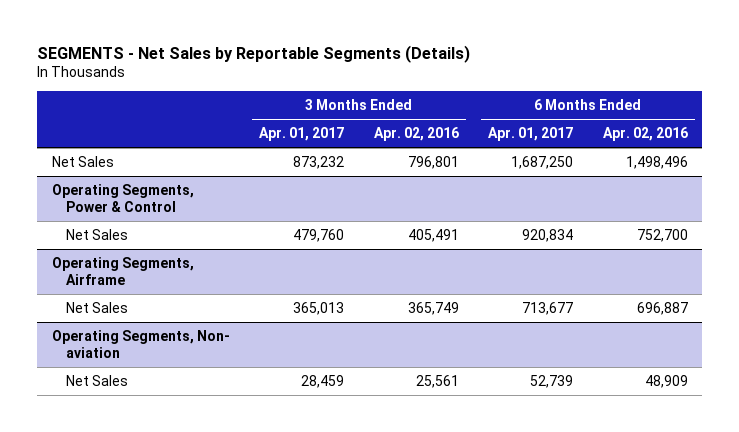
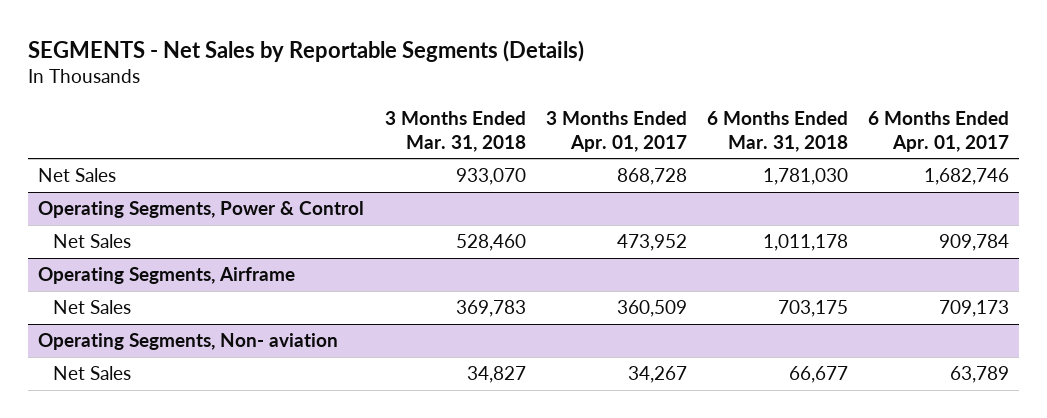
[373,127,459,142] Apr. 02, 2016 -> none
[602,127,688,142] Apr. 02, 2016 -> none
none -> [384,111,526,152] 3 Months Ended Mar. 31, 2018
none -> [706,111,848,152] 6 Months Ended Mar. 31, 2018
[293,155,345,169] 873,232 -> [616,168,687,186] 868,728
[511,155,574,169] 1,687,250 -> [923,168,1009,186] 1,682,746
[293,228,345,242] 479,760 -> [616,234,687,252] 473,952
[522,228,574,242] 920,834 -> [938,234,1009,252] 909,784
[293,301,345,315] 365,013 -> [616,300,687,318] 360,509
[522,301,574,315] 713,677 -> [938,300,1009,318] 709,173
[301,374,345,388] 28,459 -> [627,366,687,384] 34,267
[530,374,574,388] 52,739 -> [949,366,1009,384] 63,789

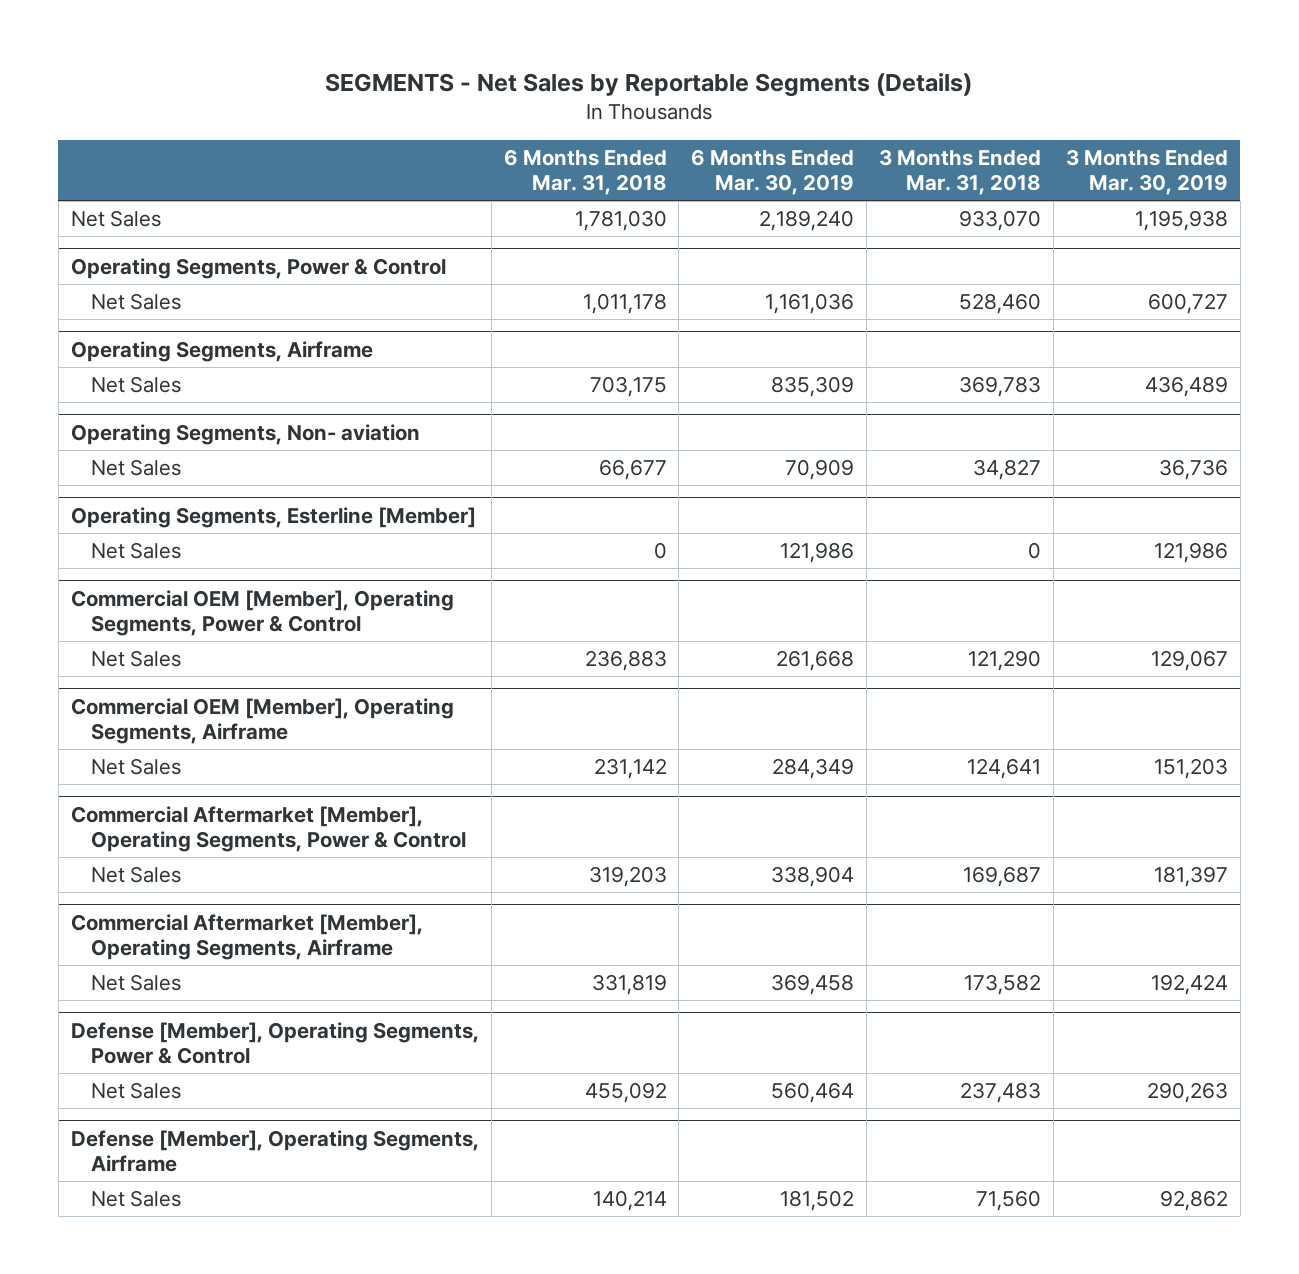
[545,111,687,152] 3 Months Ended Apr. 01, 2017 -> none
[867,111,1009,152] 6 Months Ended Apr. 01, 2017 -> none
none -> [691,149,855,196] 6 Months Ended Mar. 30, 2019
none -> [1066,149,1229,196] 3 Months Ended Mar. 30, 2019
none -> [70,506,476,528] Operating Segments, Esterline [Member]
none -> [90,541,181,559] Net Sales
none -> [70,589,454,636] Commercial OEM [Member], Operating Segments, Power & Control
none -> [90,649,181,667] Net Sales
none -> [70,697,454,744] Commercial OEM [Member], Operating Segments, Airframe
none -> [90,757,181,775] Net Sales
none -> [70,805,466,852] Commercial Aftermarket [Member], Operating Segments, Power & Control
none -> [90,865,181,883] Net Sales
none -> [70,913,423,960] Commercial Aftermarket [Member], Operating Segments, Airframe
none -> [90,973,181,991] Net Sales
none -> [70,1021,479,1064] Defense [Member], Operating Segments, Power & Control
none -> [90,1081,181,1099] Net Sales
none -> [70,1129,479,1172] Defense [Member], Operating Segments, Airframe
none -> [90,1189,181,1207] Net Sales

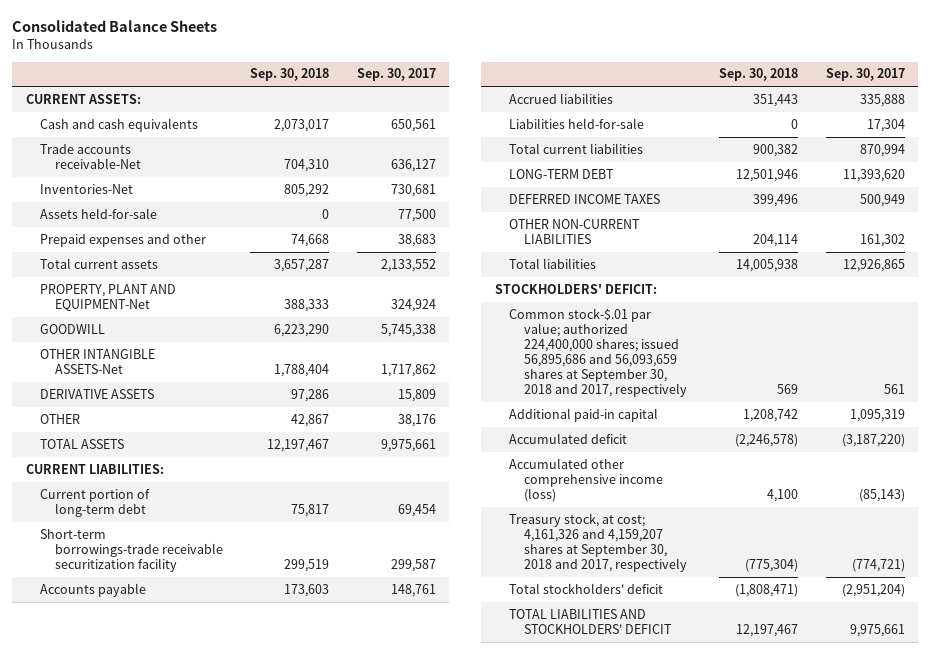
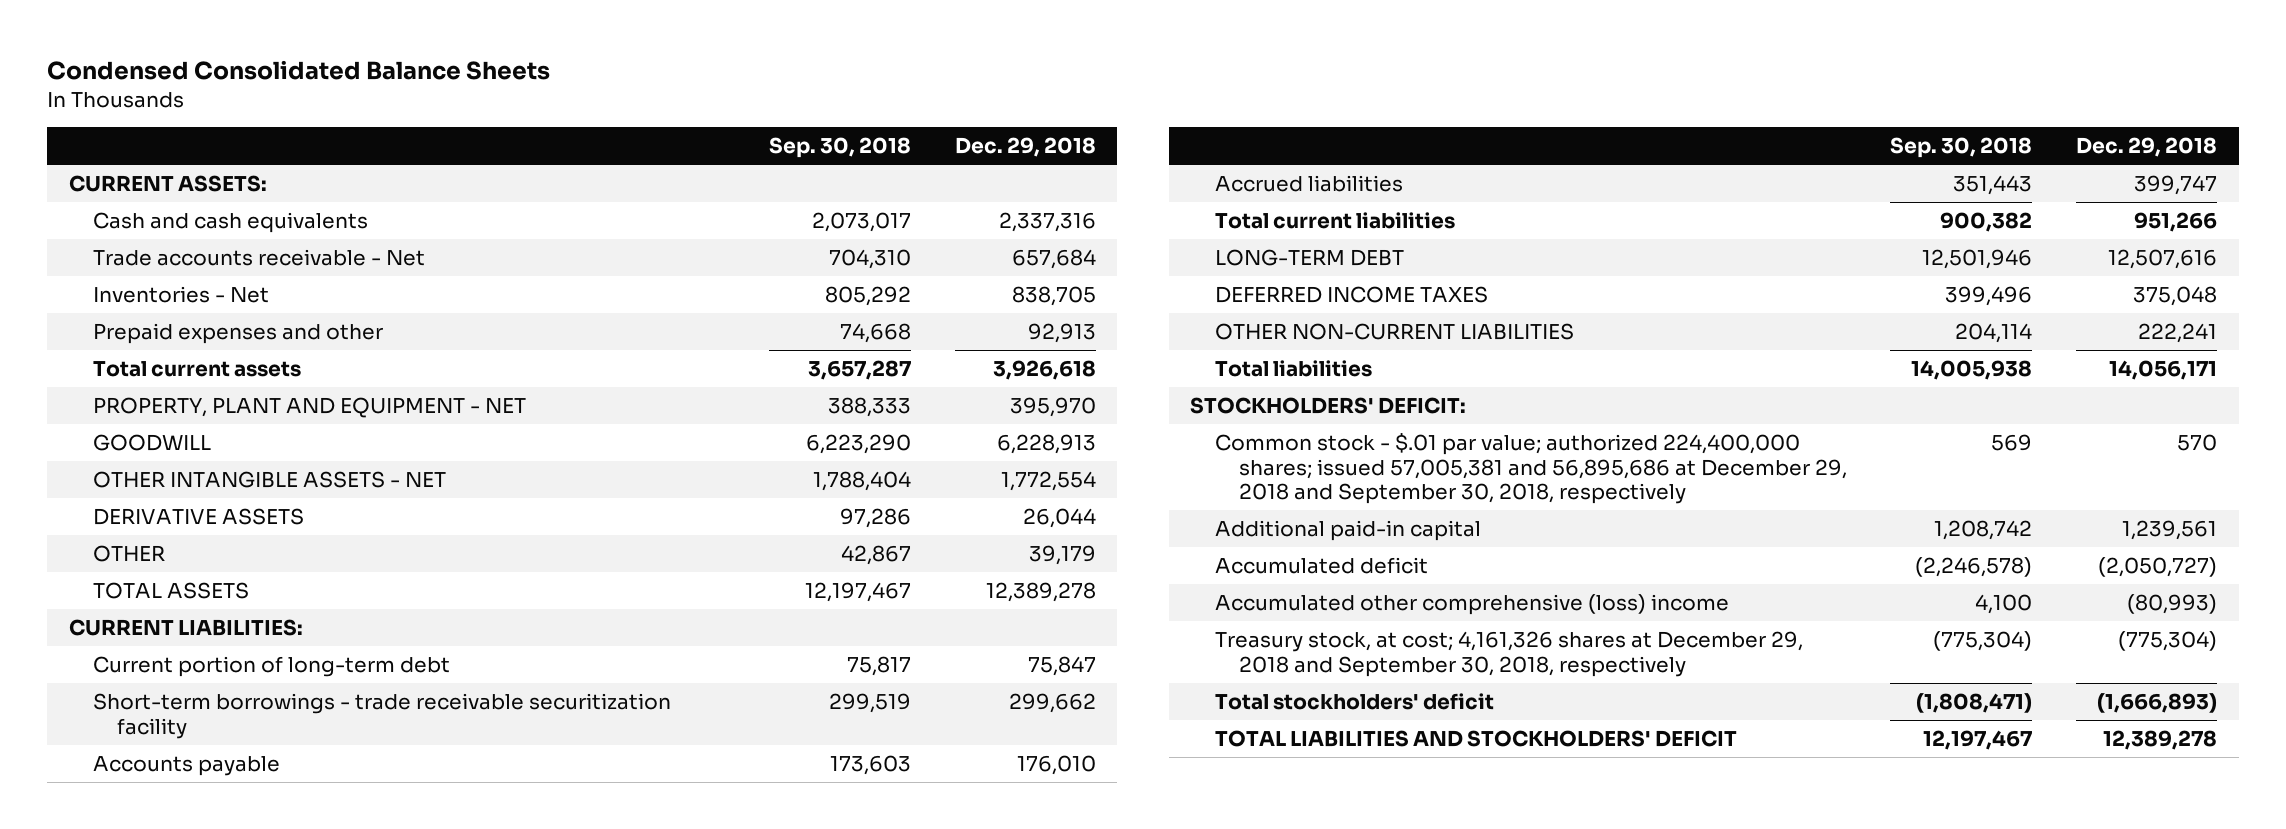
[12,19,218,32] Consolidated Balance Sheets -> [47,59,551,80] Condensed Consolidated Balance Sheets
[356,68,436,82] Sep. 30, 2017 -> none
none -> [954,137,1096,158] Dec. 29, 2018
[40,207,158,219] Assets held-for-sale -> none
[40,143,141,170] Trade accounts receivable-Net -> [93,249,426,267] Trade accounts receivable - Net
[40,183,134,194] Inventories-Net -> [93,286,270,304] Inventories - Net
[40,283,177,312] PROPERTY, PLANT AND EQUIPMENT-Net -> [93,397,527,419] PROPERTY, PLANT AND EQUIPMENT - NET
[40,348,156,375] OTHER INTANGIBLE ASSETS-Net -> [93,471,447,489] OTHER INTANGIBLE ASSETS - NET
[40,528,223,573] Short-term borrowings-trade receivable securitization facility -> [93,693,672,739] Short-term borrowings - trade receivable securitization facility
[509,117,645,129] Liabilities held-for-sale -> none
[509,307,687,398] Common stock-$.01 par value; authorized 224,400,000 shares; issued 56,895,686 and 56,093,659 shares at September 30, 2018 and 2017, respectively -> [1214,433,1847,505] Common stock - $.01 par value; authorized 224,400,000 shares; issued 57,005,381 and 56,895,686 at December 29, 2018 and September 30, 2018, respectively
[509,457,663,503] Accumulated other comprehensive income (loss) -> [1214,594,1729,616] Accumulated other comprehensive (loss) income
[509,512,687,573] Treasury stock, at cost; 4,161,326 and 4,159,207 shares at September 30, 2018 and 2017, respectively -> [1214,631,1803,677] Treasury stock, at cost; 4,161,326 shares at December 29, 2018 and September 30, 2018, respectively

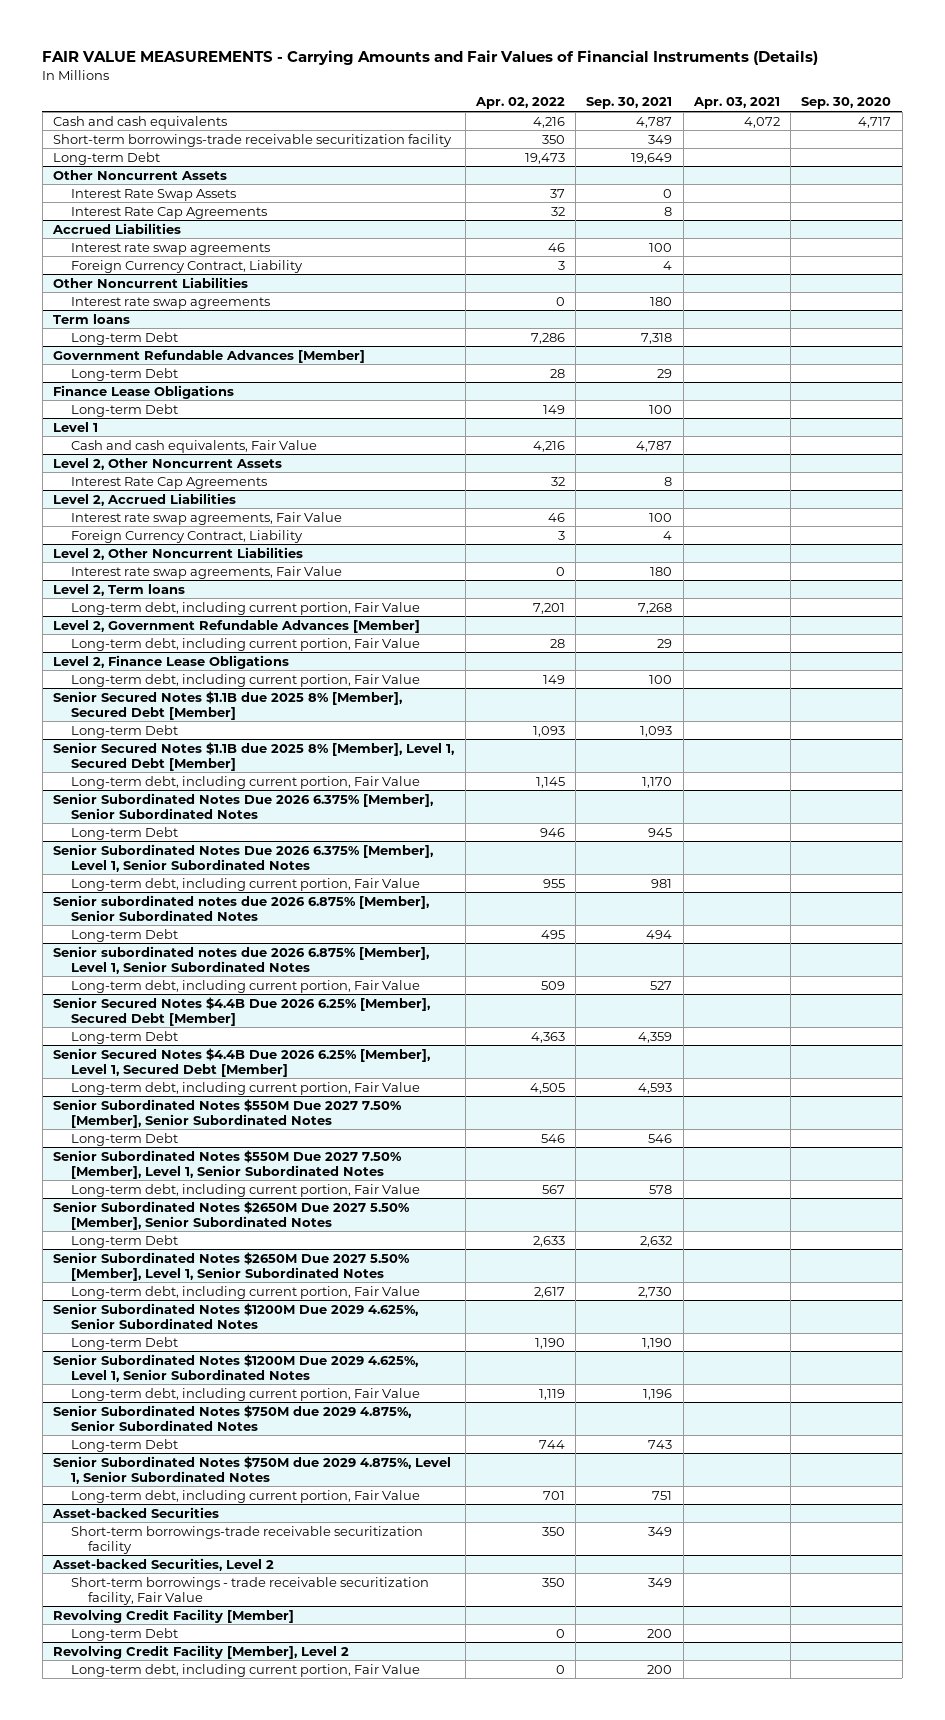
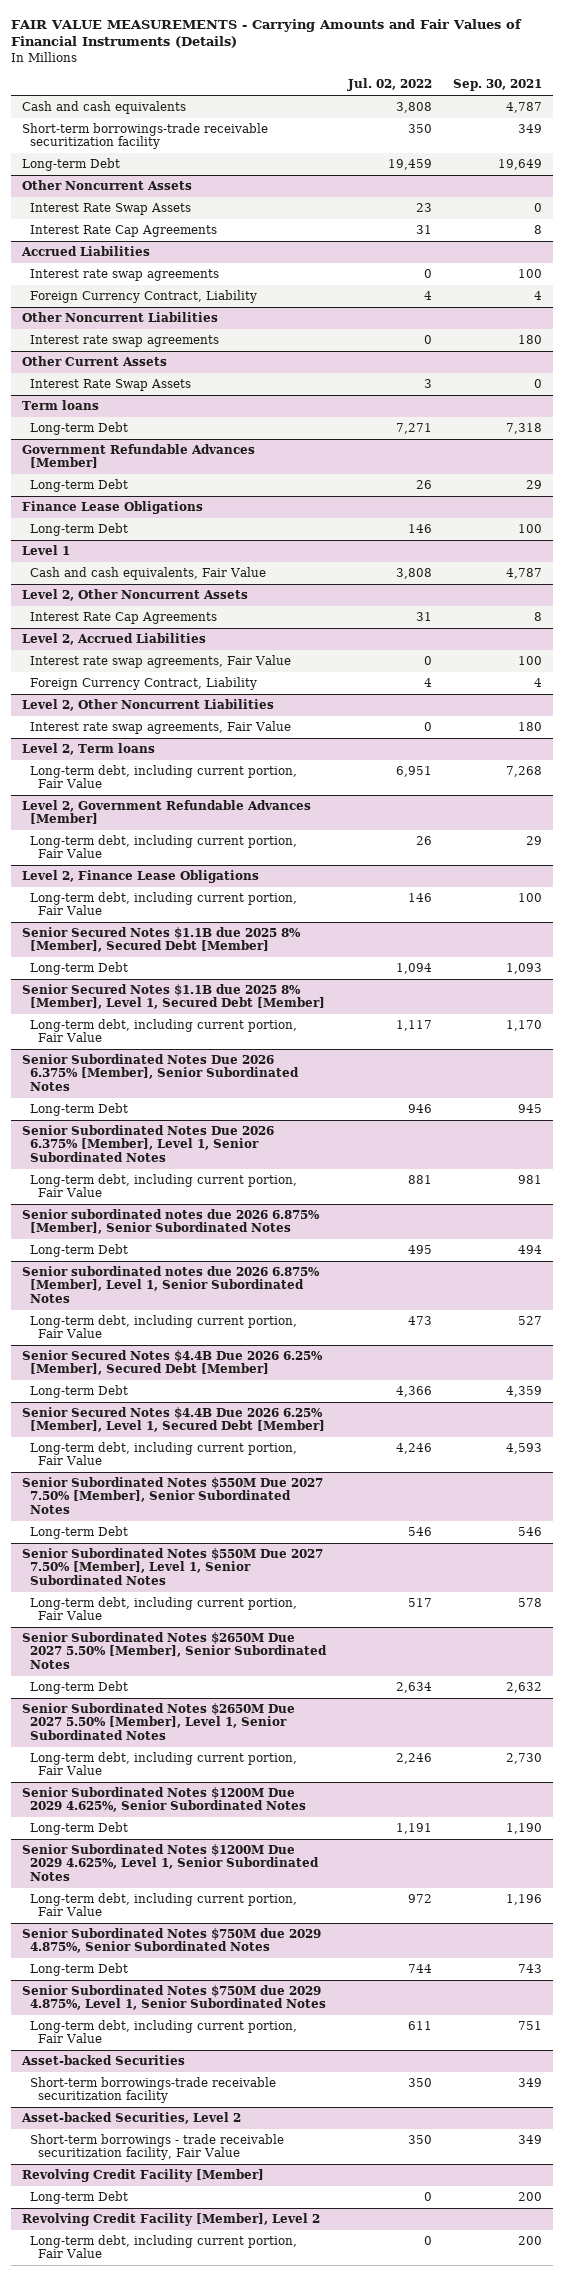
[474,97,565,110] Apr. 02, 2022 -> none
[692,97,780,110] Apr. 03, 2021 -> none
[801,97,892,110] Sep. 30, 2020 -> none
none -> [346,78,432,92] Jul. 02, 2022
none -> [21,356,167,367] Other Current Assets
none -> [30,379,192,392] Interest Rate Swap Assets

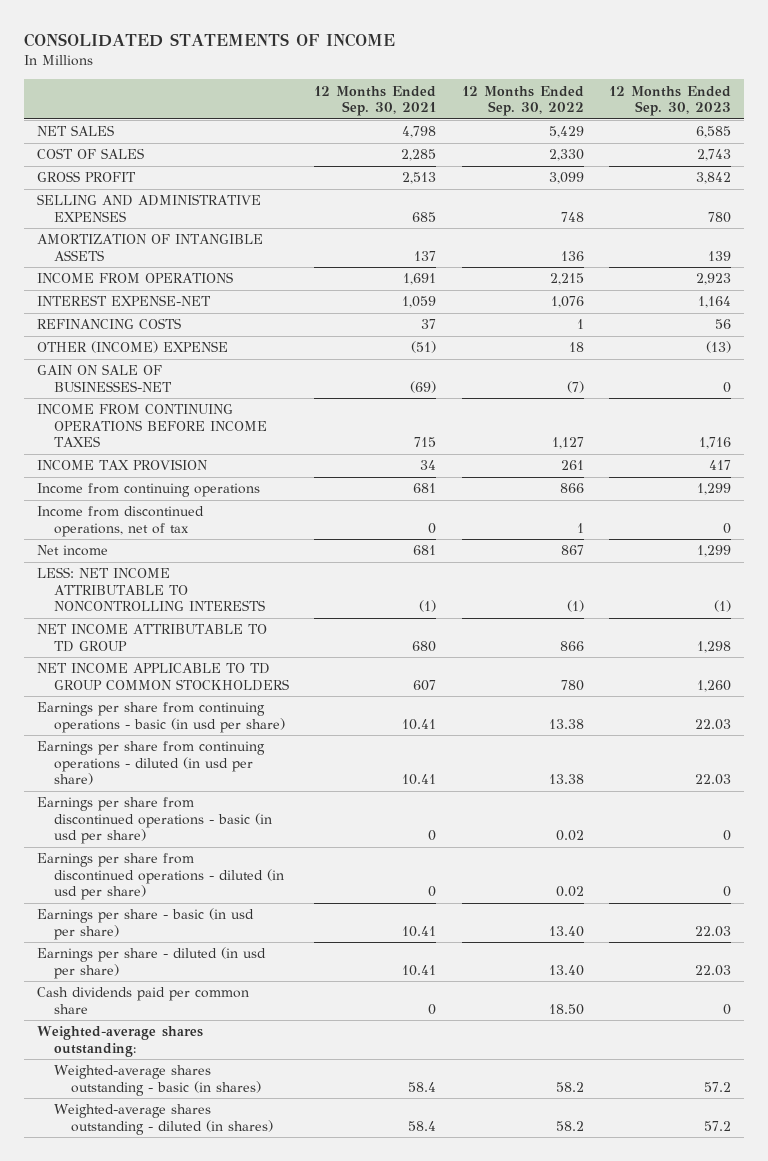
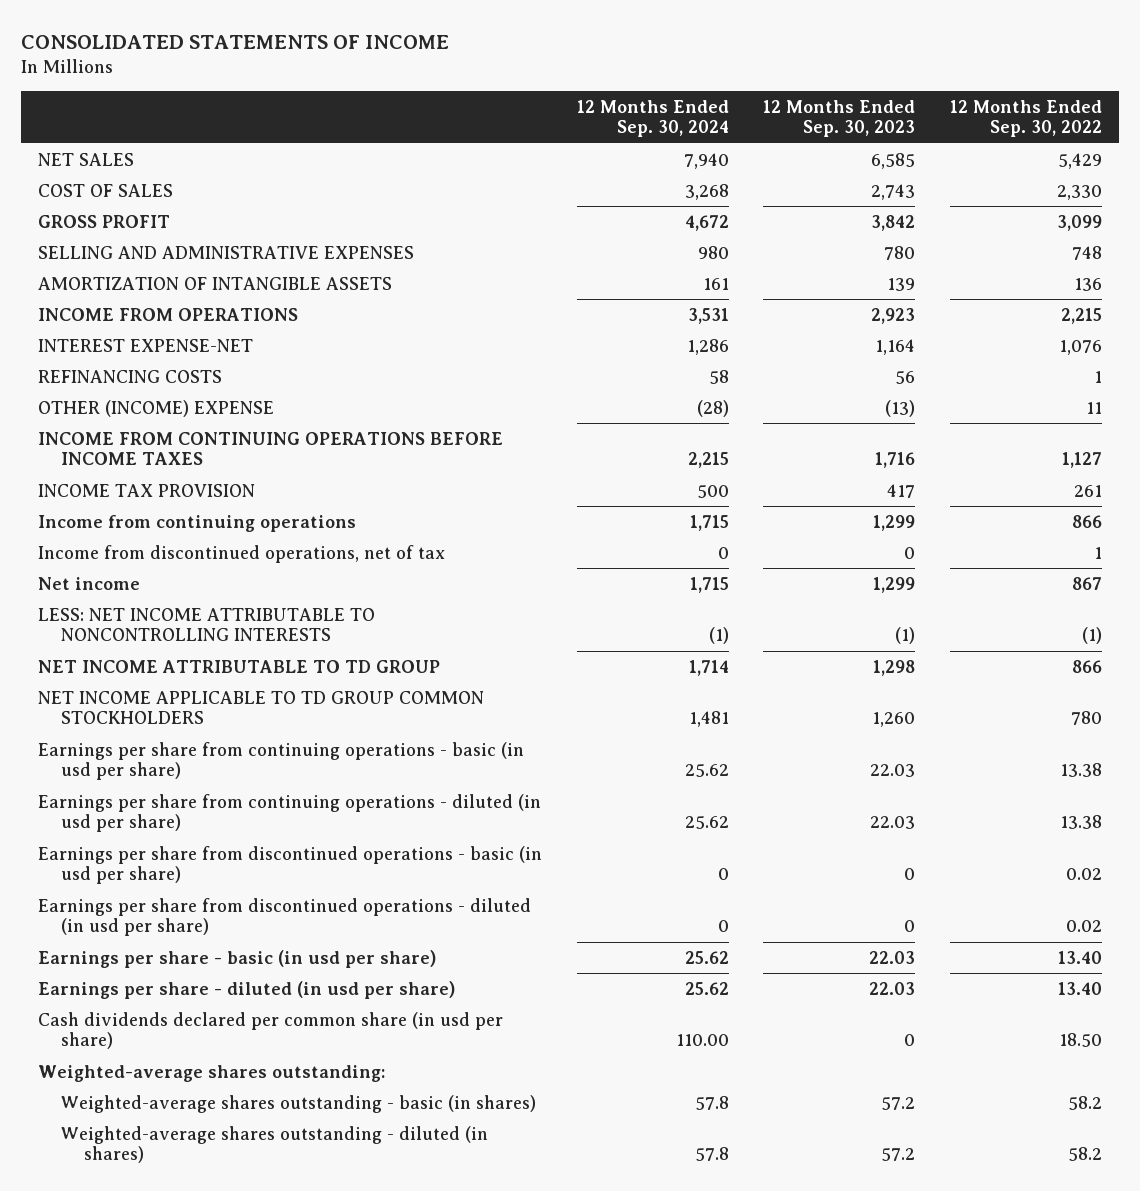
[314,85,437,117] 12 Months Ended Sep. 30, 2021 -> none
none -> [576,99,729,138] 12 Months Ended Sep. 30, 2024
[36,364,173,392] GAIN ON SALE OF BUSINESSES-NET -> none
[568,342,584,353] 18 -> [1085,401,1102,414] 11
[36,987,249,1014] Cash dividends paid per common share -> [37,1011,503,1050] Cash dividends declared per common share (in usd per share)

